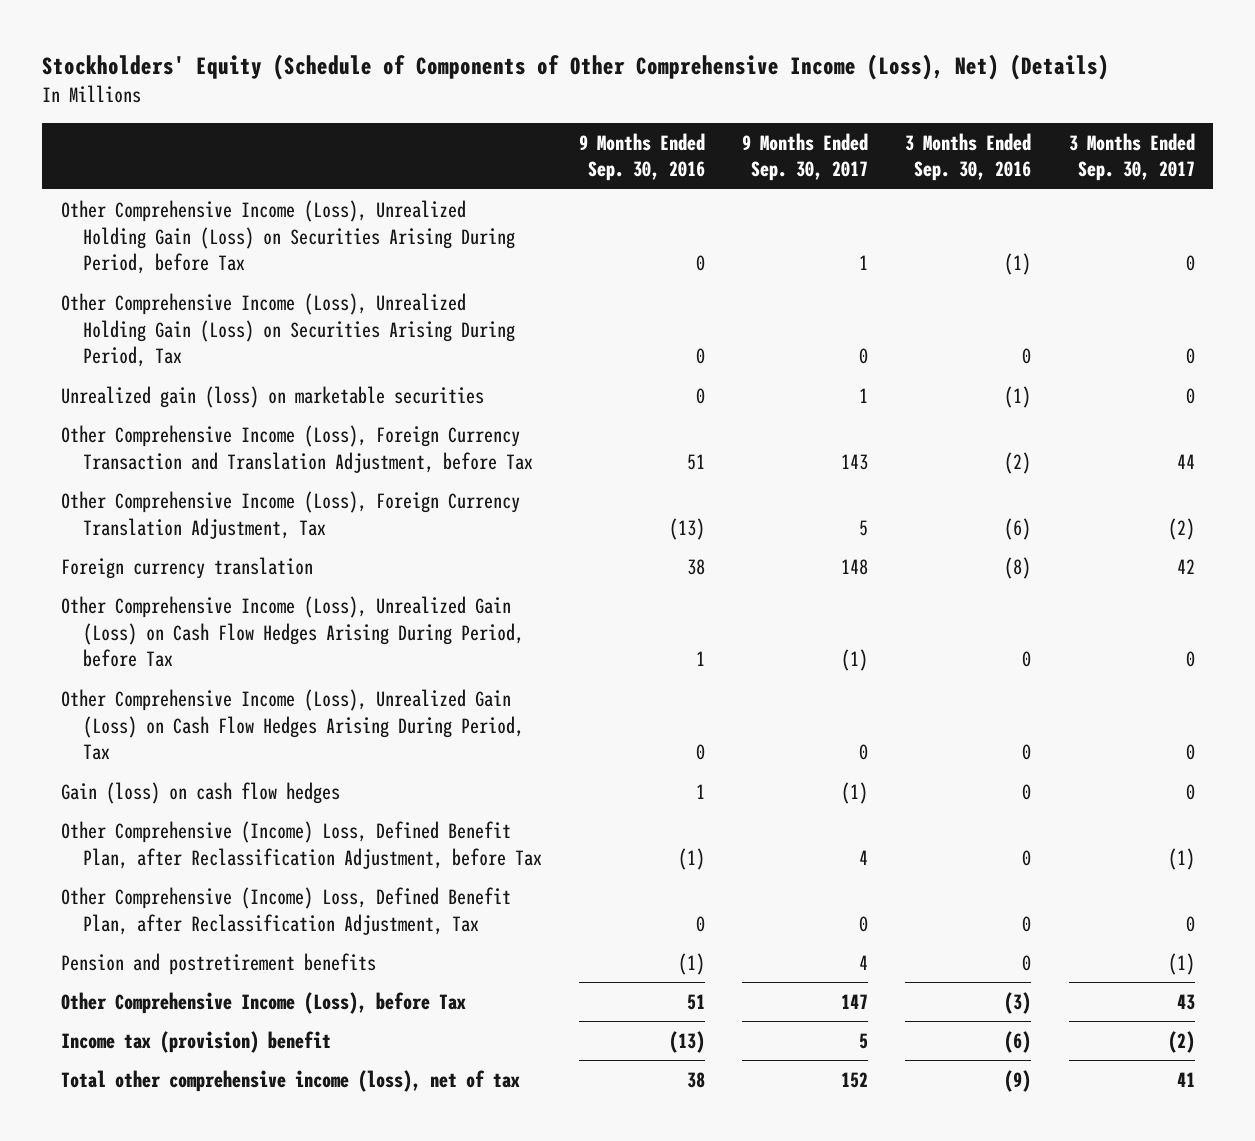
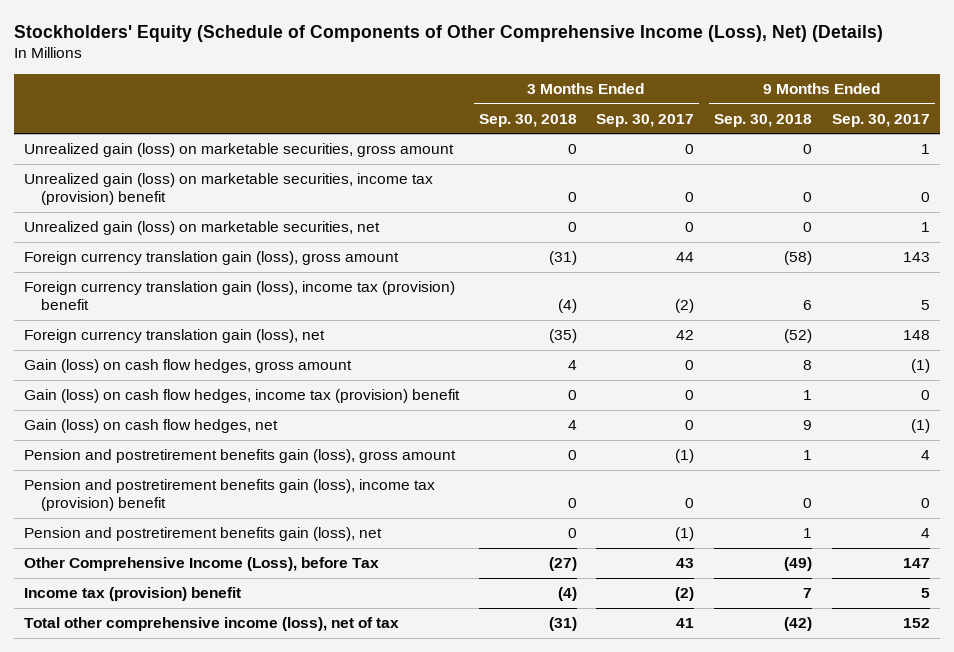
[579,132,706,182] 9 Months Ended Sep. 30, 2016 -> none
[905,132,1032,182] 3 Months Ended Sep. 30, 2016 -> none
none -> [478,113,577,127] Sep. 30, 2018
none -> [714,113,813,127] Sep. 30, 2018
[60,199,515,275] Other Comprehensive Income (Loss), Unrealized Holding Gain (Loss) on Securities Arising During Period, before Tax -> [23,143,454,158] Unrealized gain (loss) on marketable securities, gross amount
[60,292,515,368] Other Comprehensive Income (Loss), Unrealized Holding Gain (Loss) on Securities Arising During Period, Tax -> [23,173,433,206] Unrealized gain (loss) on marketable securities, income tax (provision) benefit
[60,385,484,408] Unrealized gain (loss) on marketable securities -> [23,221,380,236] Unrealized gain (loss) on marketable securities, net
[60,424,533,473] Other Comprehensive Income (Loss), Foreign Currency Transaction and Translation Adjustment, before Tax -> [23,251,399,266] Foreign currency translation gain (loss), gross amount
[60,490,520,539] Other Comprehensive Income (Loss), Foreign Currency Translation Adjustment, Tax -> [23,281,455,311] Foreign currency translation gain (loss), income tax (provision) benefit
[60,556,313,579] Foreign currency translation -> [23,329,325,344] Foreign currency translation gain (loss), net
[60,595,524,668] Other Comprehensive Income (Loss), Unrealized Gain (Loss) on Cash Flow Hedges Arising During Period, before Tax -> [23,359,352,374] Gain (loss) on cash flow hedges, gross amount
[60,688,524,761] Other Comprehensive Income (Loss), Unrealized Gain (Loss) on Cash Flow Hedges Arising During Period, Tax -> [23,389,460,404] Gain (loss) on cash flow hedges, income tax (provision) benefit
[60,781,340,804] Gain (loss) on cash flow hedges -> [23,419,278,434] Gain (loss) on cash flow hedges, net
[60,820,542,869] Other Comprehensive (Income) Loss, Defined Benefit Plan, after Reclassification Adjustment, before Tax -> [23,449,456,464] Pension and postretirement benefits gain (loss), gross amount
[60,886,511,935] Other Comprehensive (Income) Loss, Defined Benefit Plan, after Reclassification Adjustment, Tax -> [23,479,435,512] Pension and postretirement benefits gain (loss), income tax (provision) benefit
[60,952,376,975] Pension and postretirement benefits -> [23,527,382,542] Pension and postretirement benefits gain (loss), net

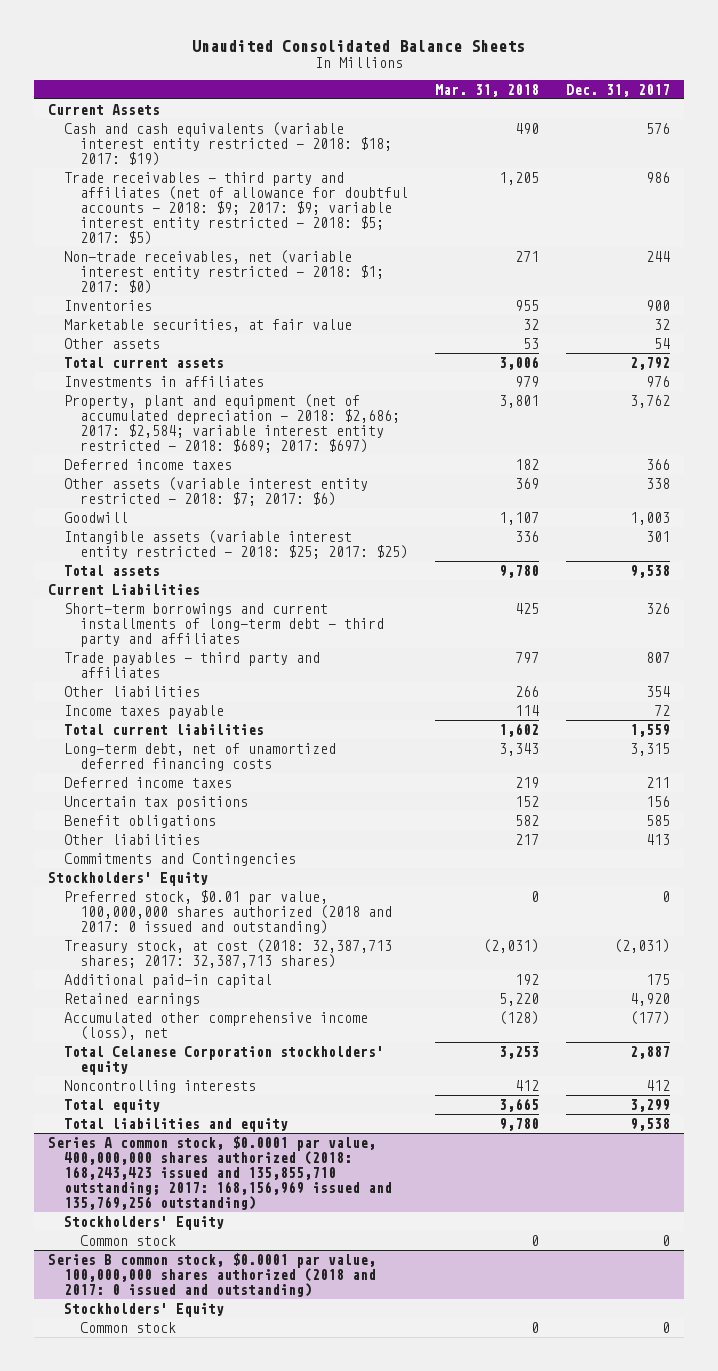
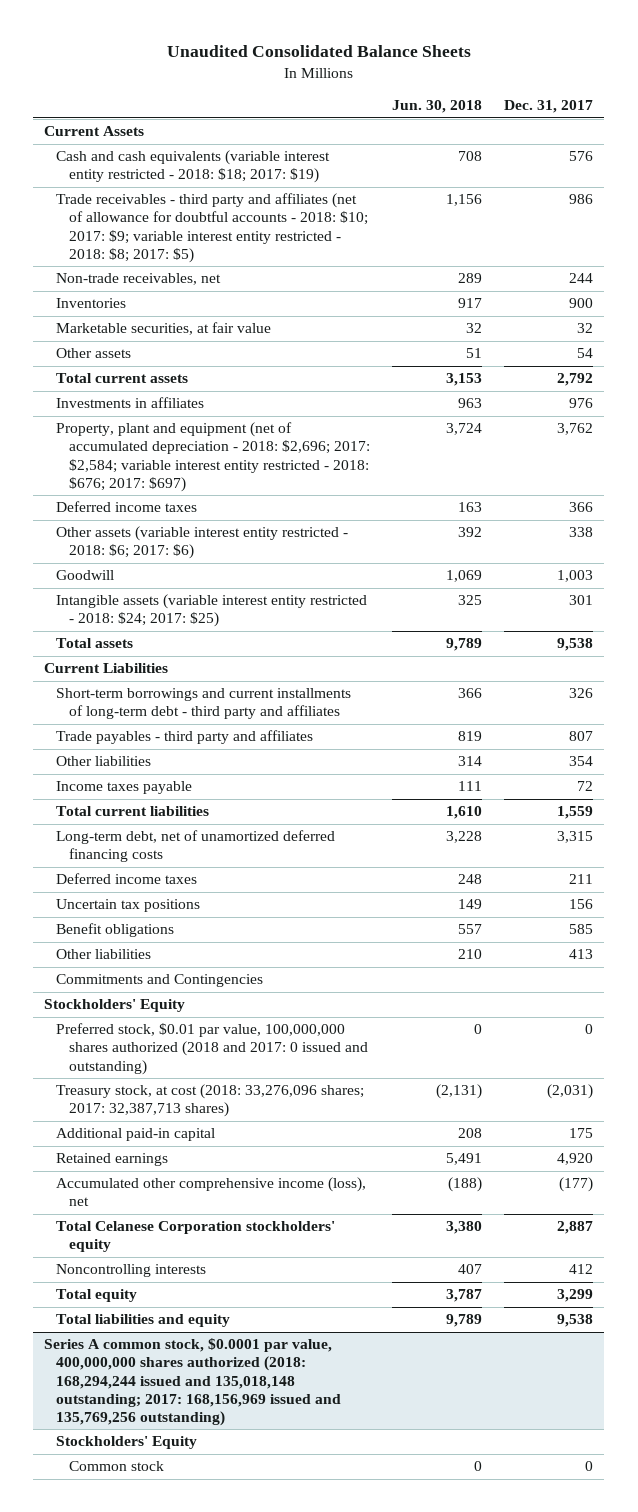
[435,83,540,97] Mar. 31, 2018 -> none
none -> [391,100,482,114] Jun. 30, 2018
[63,171,409,246] Trade receivables - third party and affiliates (net of allowance for doubtful accounts - 2018: $9; 2017: $9; variable interest entity restricted - 2018: $5; 2017: $5) -> [56,193,368,263] Trade receivables - third party and affiliates (net of allowance for doubtful accounts - 2018: $10; 2017: $9; variable interest entity restricted - 2018: $8; 2017: $5)
[63,249,385,295] Non-trade receivables, net (variable interest entity restricted - 2018: $1; 2017: $0) -> [56,273,222,286] Non-trade receivables, net
[63,393,401,454] Property, plant and equipment (net of accumulated depreciation - 2018: $2,686; 2017: $2,584; variable interest entity restricted - 2018: $689; 2017: $697) -> [56,422,370,492] Property, plant and equipment (net of accumulated depreciation - 2018: $2,696; 2017: $2,584; variable interest entity restricted - 2018: $676; 2017: $697)
[63,476,368,507] Other assets (variable interest entity restricted - 2018: $7; 2017: $6) -> [56,526,349,560] Other assets (variable interest entity restricted - 2018: $6; 2017: $6)
[63,529,409,560] Intangible assets (variable interest entity restricted - 2018: $25; 2017: $25) -> [56,594,368,628] Intangible assets (variable interest entity restricted - 2018: $24; 2017: $25)
[63,938,392,969] Treasury stock, at cost (2018: 32,387,713 shares; 2017: 32,387,713 shares) -> [56,1084,365,1118] Treasury stock, at cost (2018: 33,276,096 shares; 2017: 32,387,713 shares)
[63,1215,224,1230] Stockholders' Equity -> none
[80,1234,177,1246] Common stock -> none
[47,1252,376,1298] Series B common stock, $0.0001 par value, 100,000,000 shares authorized (2018 and 2017: 0 issued and outstanding) -> none
[47,1135,392,1211] Series A common stock, $0.0001 par value, 400,000,000 shares authorized (2018: 168,243,423 issued and 135,855,710 outstanding; 2017: 168,156,969 issued and 135,769,256 outstanding) -> [44,1338,342,1426] Series A common stock, $0.0001 par value, 400,000,000 shares authorized (2018: 168,294,244 issued and 135,018,148 outstanding; 2017: 168,156,969 issued and 135,769,256 outstanding)

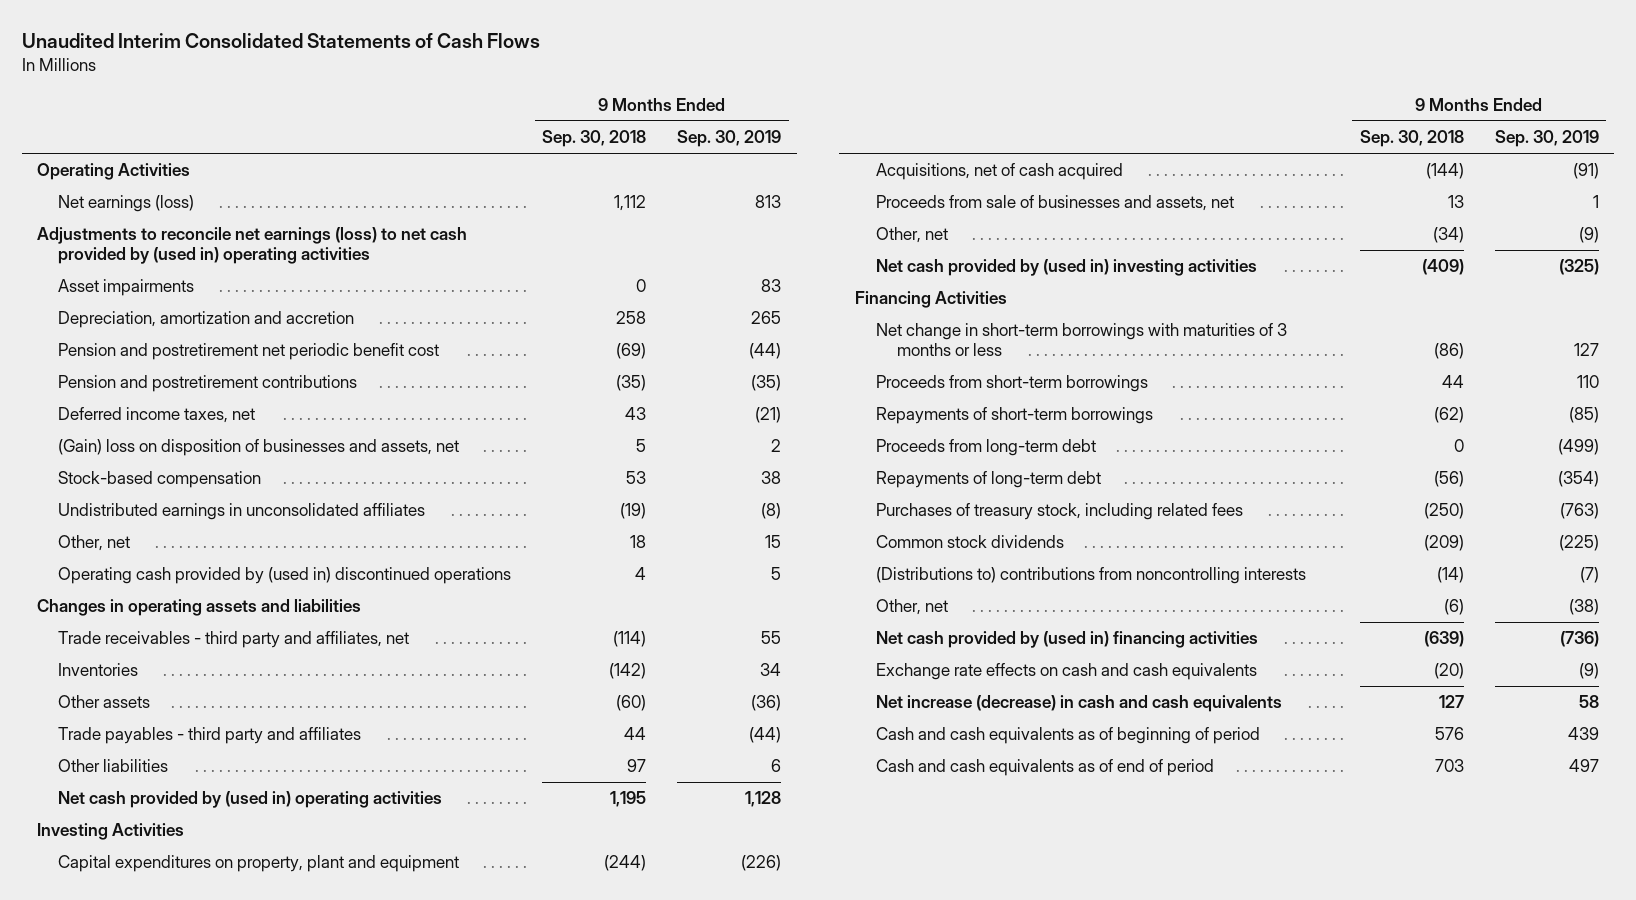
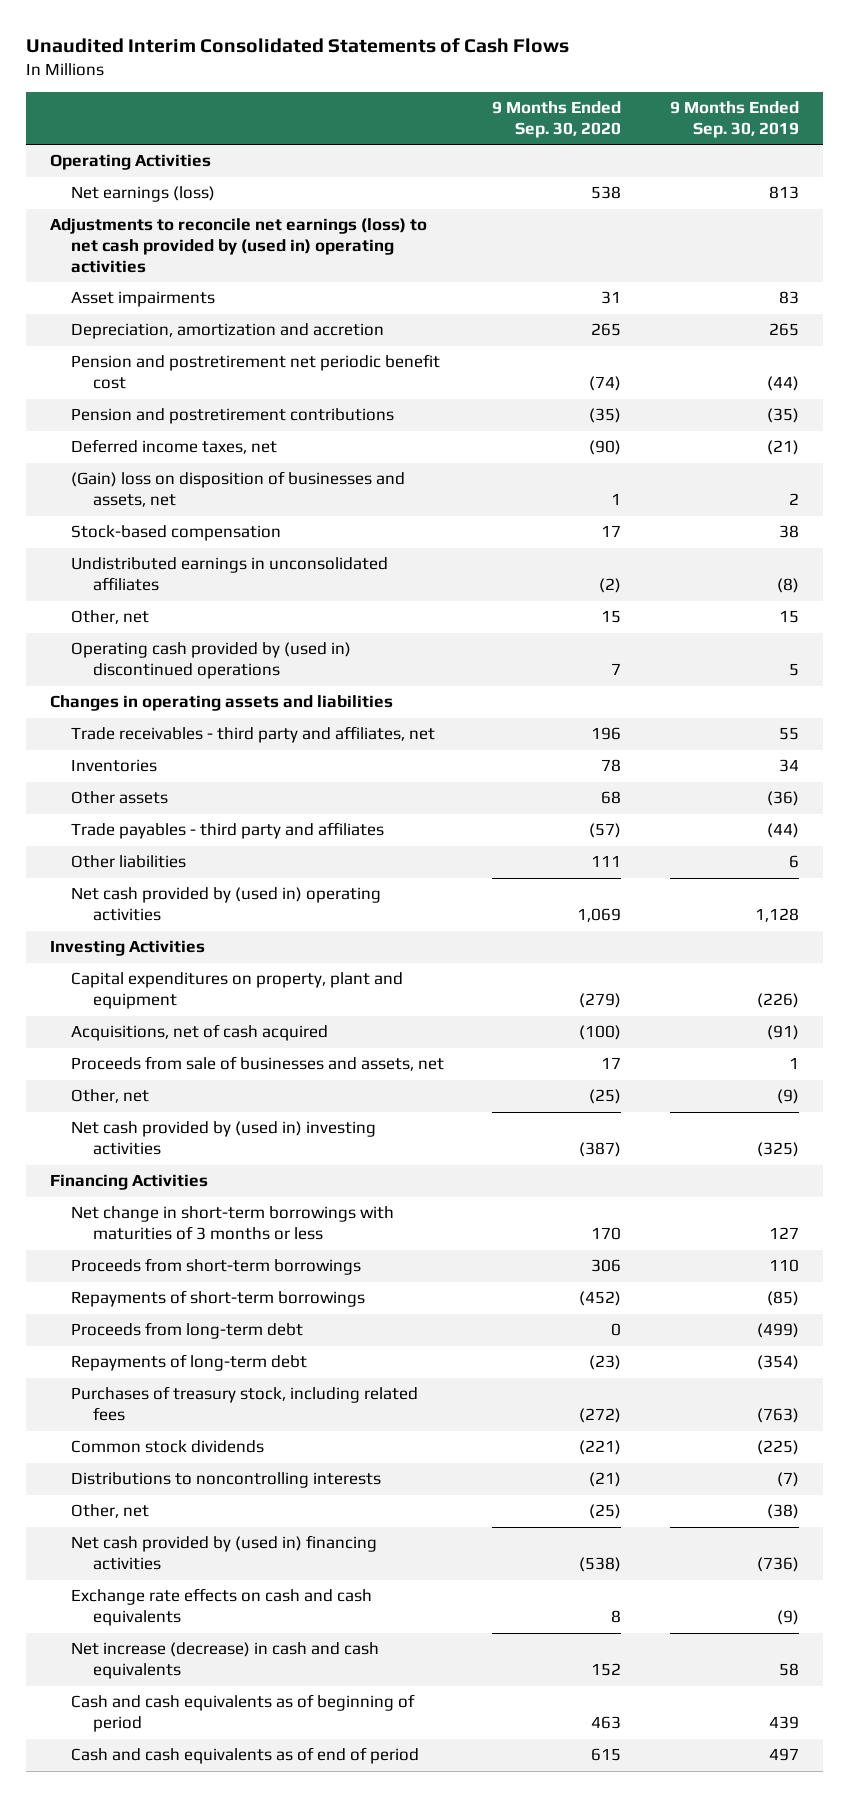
[542,130,647,148] Sep. 30, 2018 -> none
none -> [492,100,622,138] 9 Months Ended Sep. 30, 2020
[875,567,1306,585] (Distributions to) contributions from noncontrolling interests -> [71,1472,382,1489] Distributions to noncontrolling interests

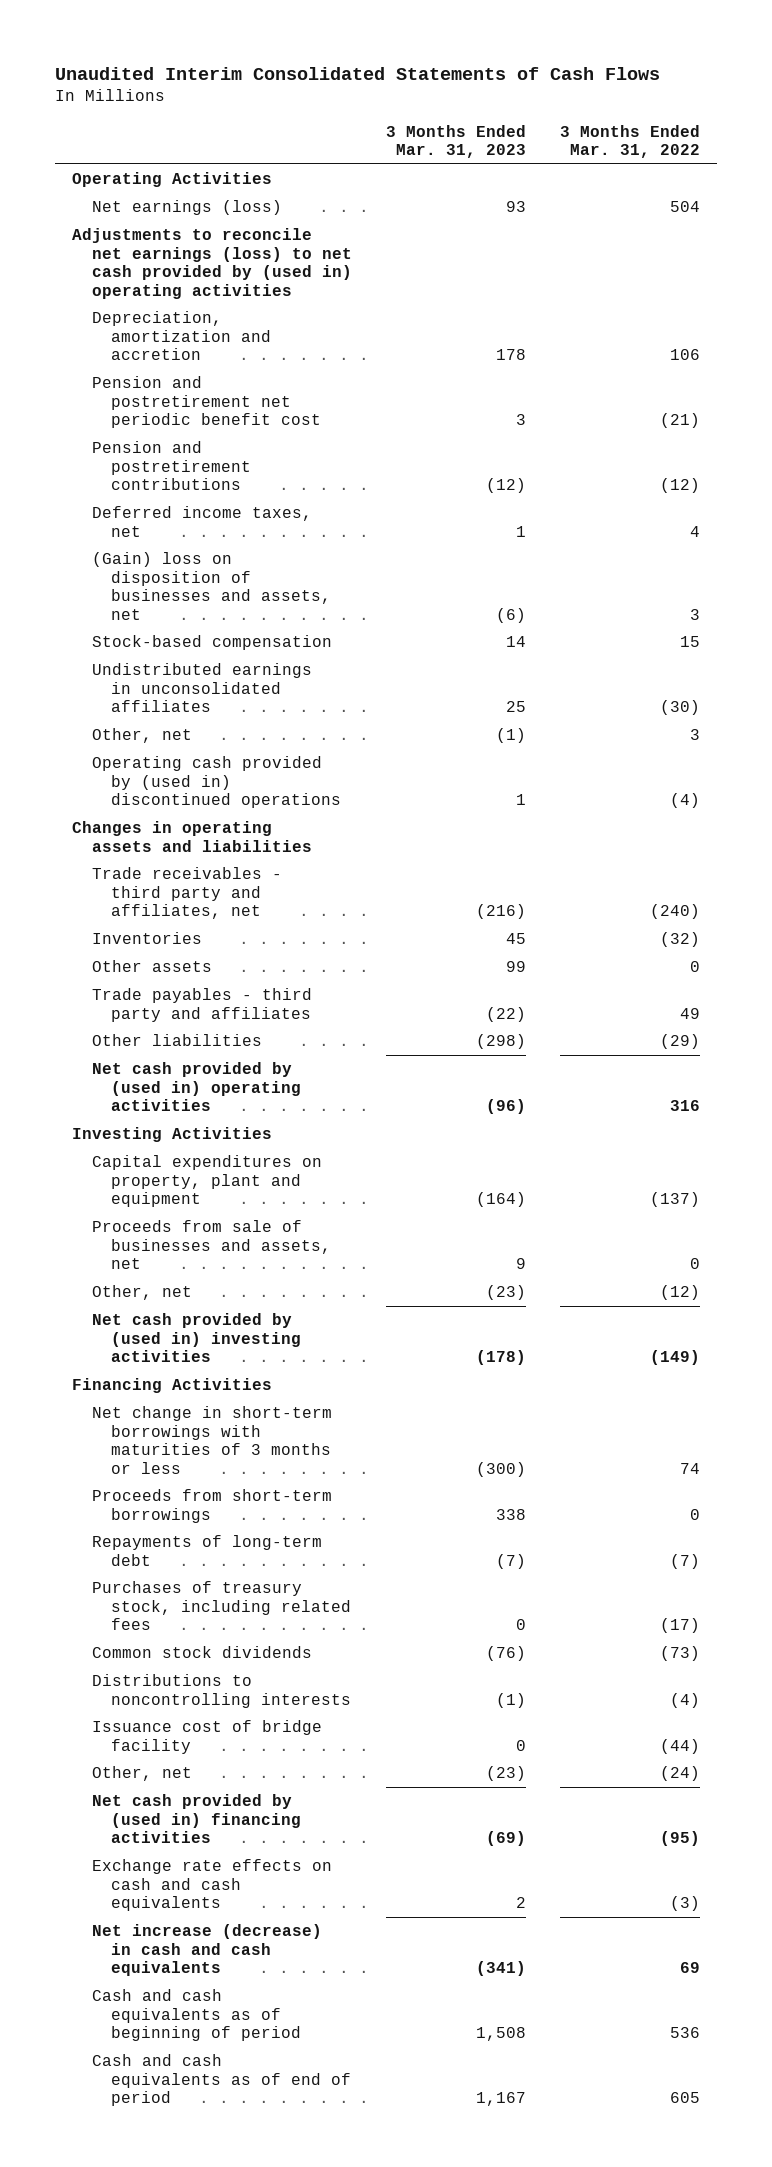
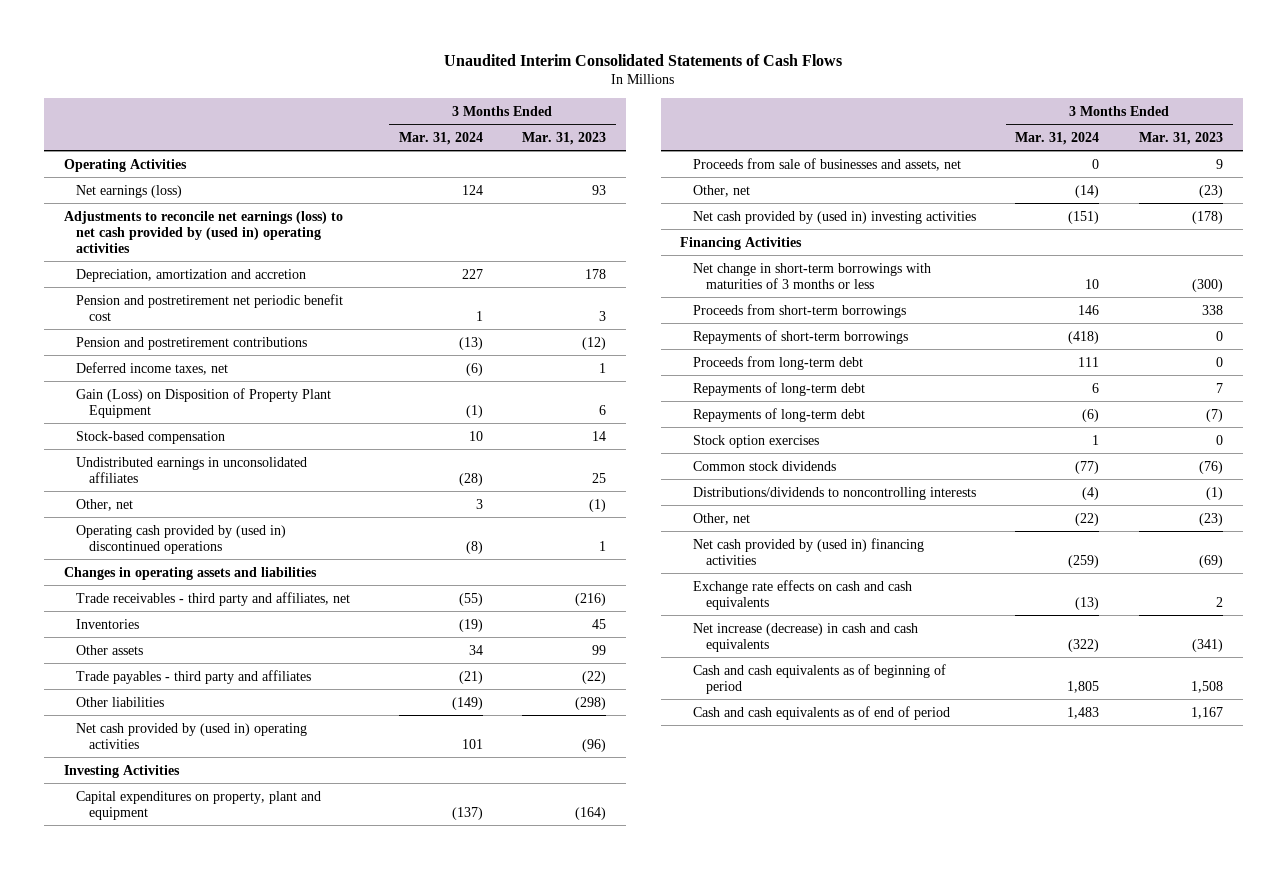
[559,124,700,159] 3 Months Ended Mar. 31, 2022 -> none
none -> [398,131,483,145] Mar. 31, 2024
[91,552,332,620] (Gain) loss on disposition of businesses and assets, net -> [76,387,332,418] Gain (Loss) on Disposition of Property Plant Equipment
[495,607,526,623] (6) -> [599,404,607,415] 6
none -> [693,329,909,344] Repayments of short-term borrowings
none -> [693,355,864,370] Proceeds from long-term debt
none -> [693,381,866,396] Repayments of long-term debt
[91,1581,352,1631] Purchases of treasury stock, including related fees -> none
none -> [693,434,820,448] Stock option exercises
[91,1720,322,1754] Issuance cost of bridge facility -> none
[91,1674,352,1708] Distributions to noncontrolling interests -> [693,486,977,500] Distributions/dividends to noncontrolling interests

